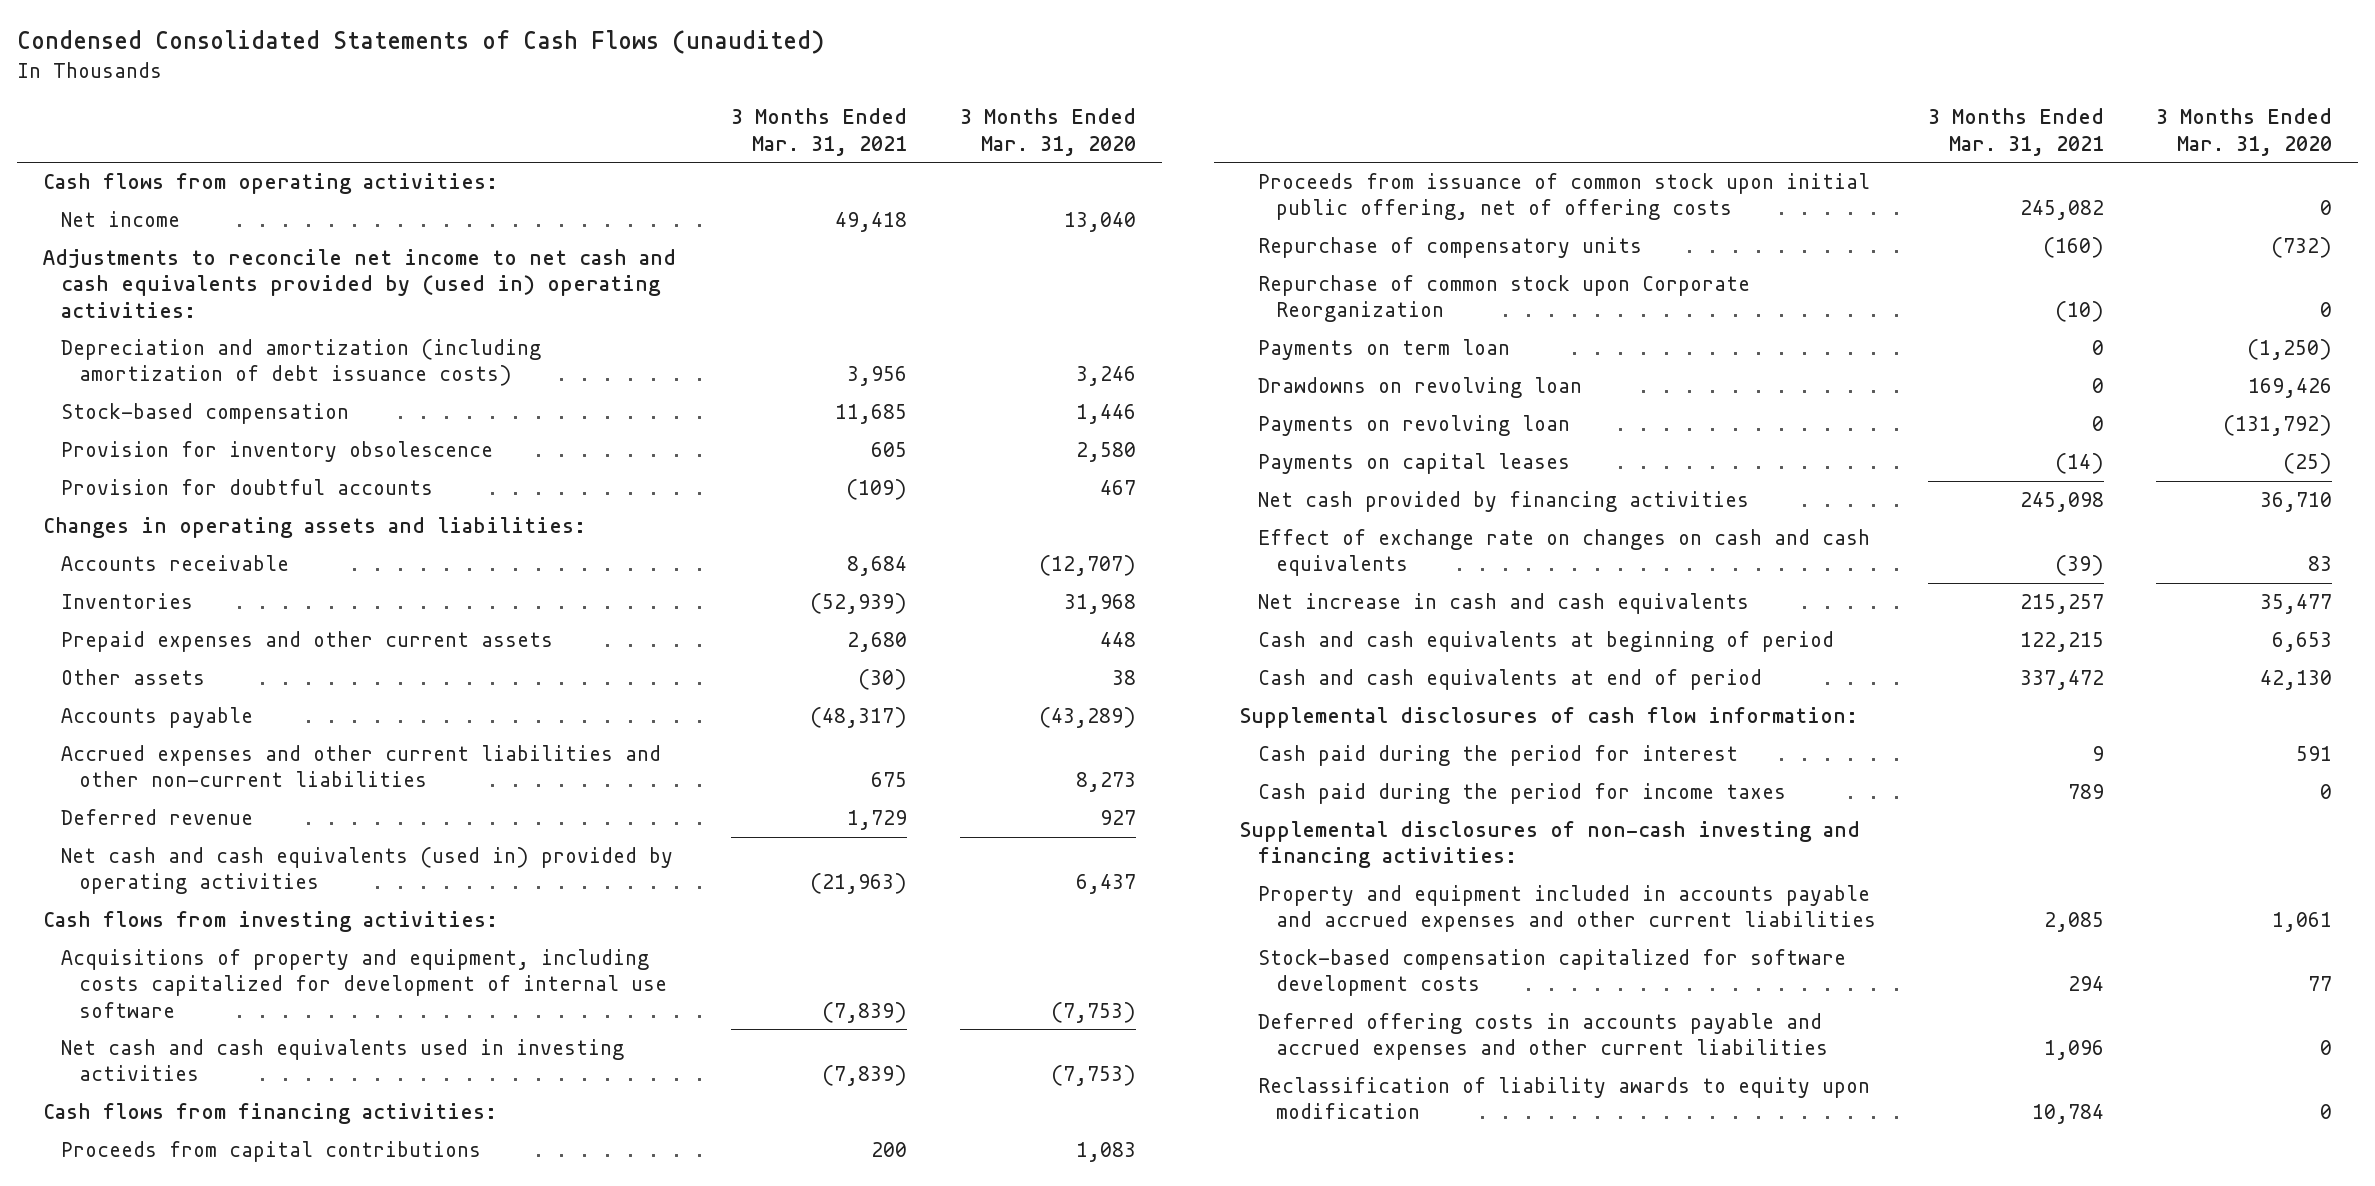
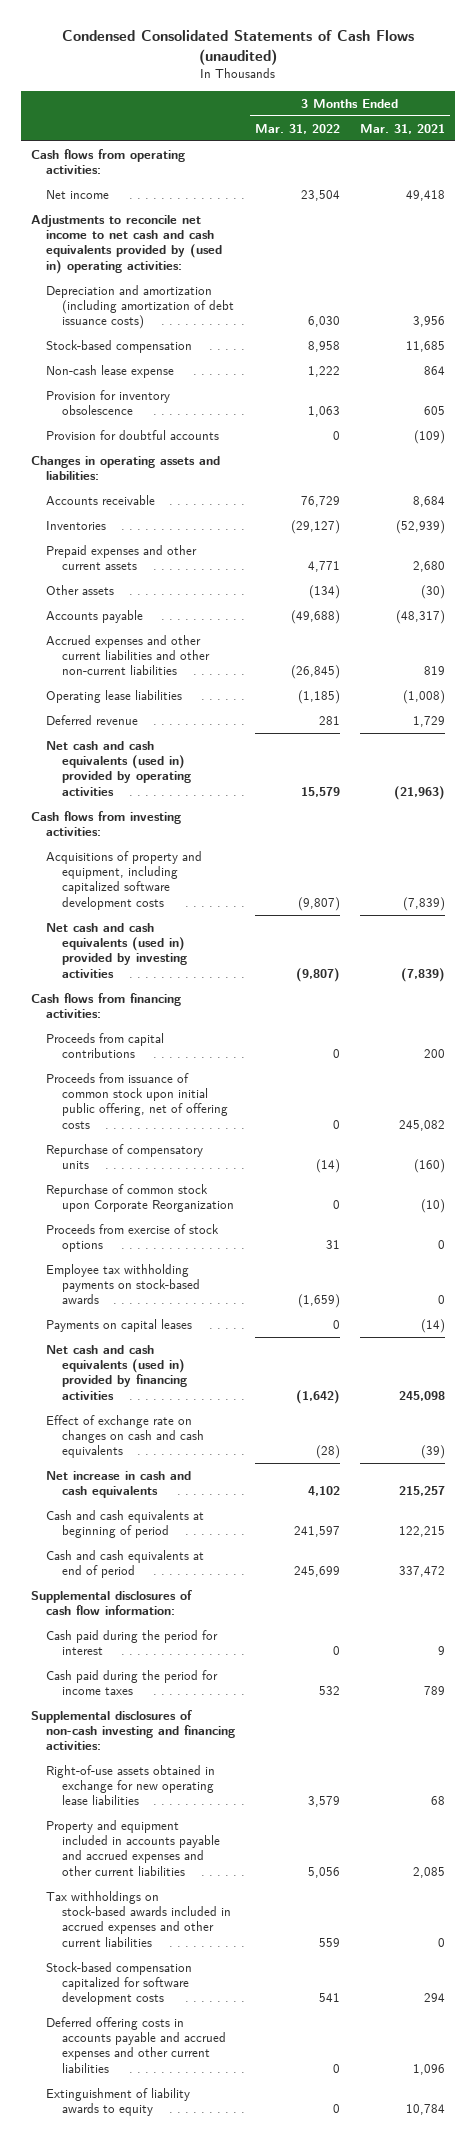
[959,108,1136,156] 3 Months Ended Mar. 31, 2020 -> none
none -> [255,123,341,134] Mar. 31, 2022
none -> [46,364,175,378] Non-cash lease expense
[871,772,908,788] 675 -> [424,666,446,676] 819
none -> [46,689,183,703] Operating lease liabilities
[61,949,668,1018] Acquisitions of property and equipment, including costs capitalized for development of internal use software -> [46,850,203,910] Acquisitions of property and equipment, including capitalized software development costs
[61,1039,625,1082] Net cash and cash equivalents used in investing activities -> [46,922,188,978] Net cash and cash equivalents (used in) provided by investing activities
[1257,339,1510,361] Payments on term loan -> none
[1257,377,1582,399] Drawdowns on revolving loan -> none
[1257,415,1570,437] Payments on revolving loan -> none
none -> [46,1223,220,1253] Proceeds from exercise of stock options
none -> [46,1263,201,1305] Employee tax withholding payments on stock-based awards
[1257,491,1749,513] Net cash provided by financing activities -> [46,1344,188,1400] Net cash and cash equivalents (used in) provided by financing activities
none -> [46,1764,216,1806] Right-of-use assets obtained in exchange for new operating lease liabilities
none -> [46,1890,232,1947] Tax withholdings on stock-based awards included in accrued expenses and other current liabilities
[1257,1077,1870,1120] Reclassification of liability awards to equity upon modification -> [46,2087,191,2117] Extinguishment of liability awards to equity

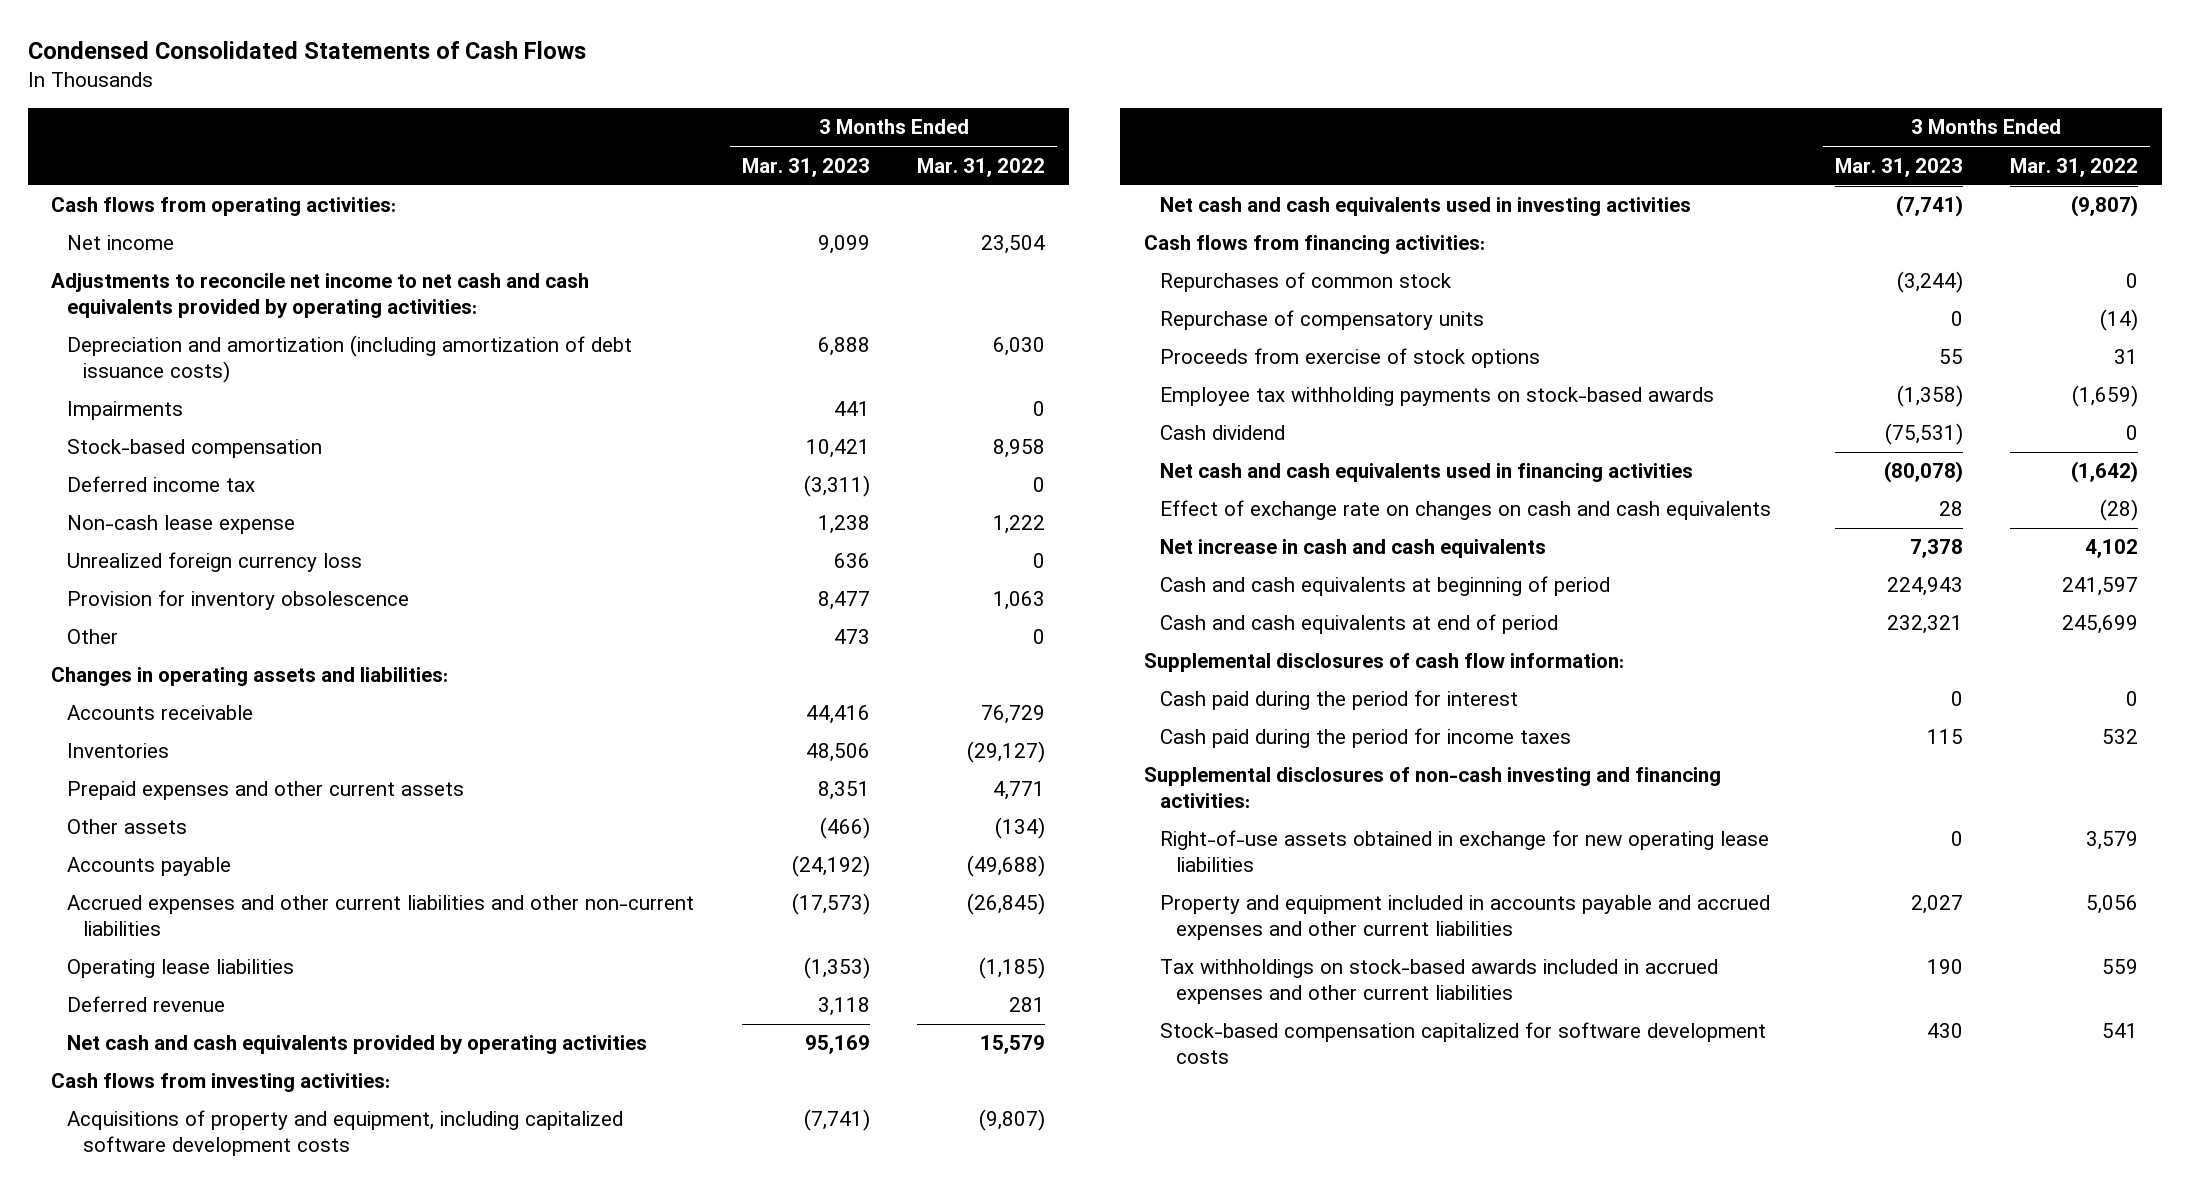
[61,29,414,65] Condensed Consolidated Statements of Cash Flows (unaudited) -> [27,41,586,60] Condensed Consolidated Statements of Cash Flows
[360,123,446,134] Mar. 31, 2021 -> none
none -> [741,157,870,177] Mar. 31, 2023
[30,214,223,274] Adjustments to reconcile net income to net cash and cash equivalents provided by (used in) operating activities: -> [51,273,590,319] Adjustments to reconcile net income to net cash and cash equivalents provided by operating activities:
none -> [67,401,184,421] Impairments
none -> [67,476,256,493] Deferred income tax
none -> [67,552,363,573] Unrealized foreign currency loss
[46,429,220,440] Provision for doubtful accounts -> none
none -> [67,629,119,645] Other
[46,740,192,796] Net cash and cash equivalents (used in) provided by operating activities -> [67,1035,648,1055] Net cash and cash equivalents provided by operating activities
[46,922,188,978] Net cash and cash equivalents (used in) provided by investing activities -> [1160,197,1692,217] Net cash and cash equivalents used in investing activities
[46,1032,165,1059] Proceeds from capital contributions -> none
[46,1072,229,1129] Proceeds from issuance of common stock upon initial public offering, net of offering costs -> none
none -> [1160,272,1452,293] Repurchases of common stock
[46,1183,235,1213] Repurchase of common stock upon Corporate Reorganization -> none
[46,1318,193,1332] Payments on capital leases -> none
none -> [1160,425,1286,441] Cash dividend
[46,1344,188,1400] Net cash and cash equivalents (used in) provided by financing activities -> [1160,463,1694,483] Net cash and cash equivalents used in financing activities
[46,2016,227,2073] Deferred offering costs in accounts payable and accrued expenses and other current liabilities -> none
[46,2087,191,2117] Extinguishment of liability awards to equity -> none

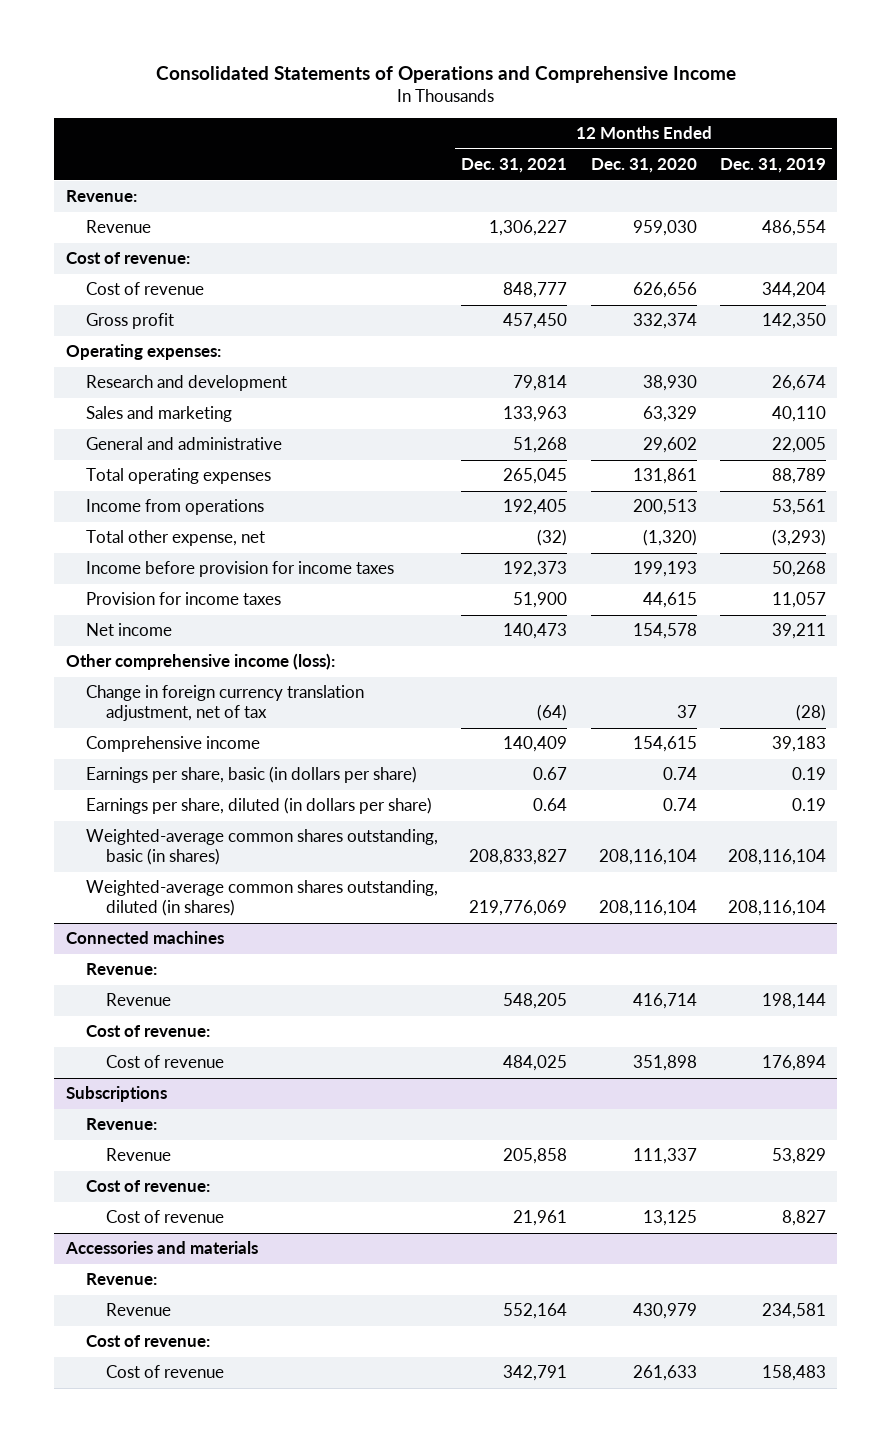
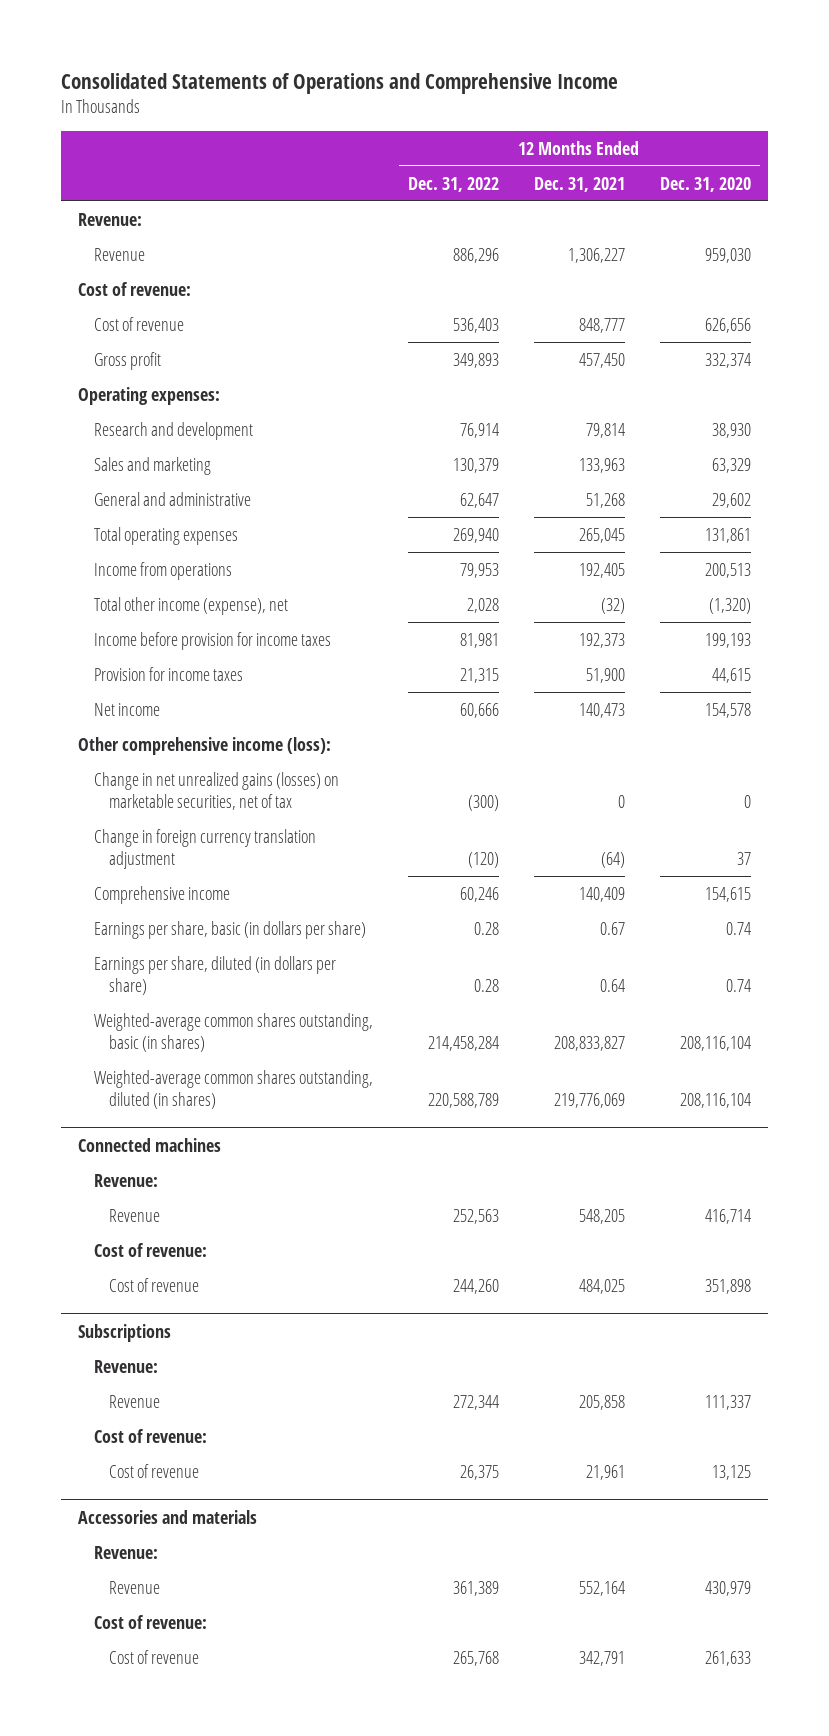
[719,158,826,174] Dec. 31, 2019 -> none
none -> [407,176,499,192] Dec. 31, 2022
[85,530,265,547] Total other expense, net -> [93,596,288,615] Total other income (expense), net
none -> [93,771,339,810] Change in net unrealized gains (losses) on marketable securities, net of tax
[85,685,364,722] Change in foreign currency translation adjustment, net of tax -> [93,828,316,869] Change in foreign currency translation adjustment

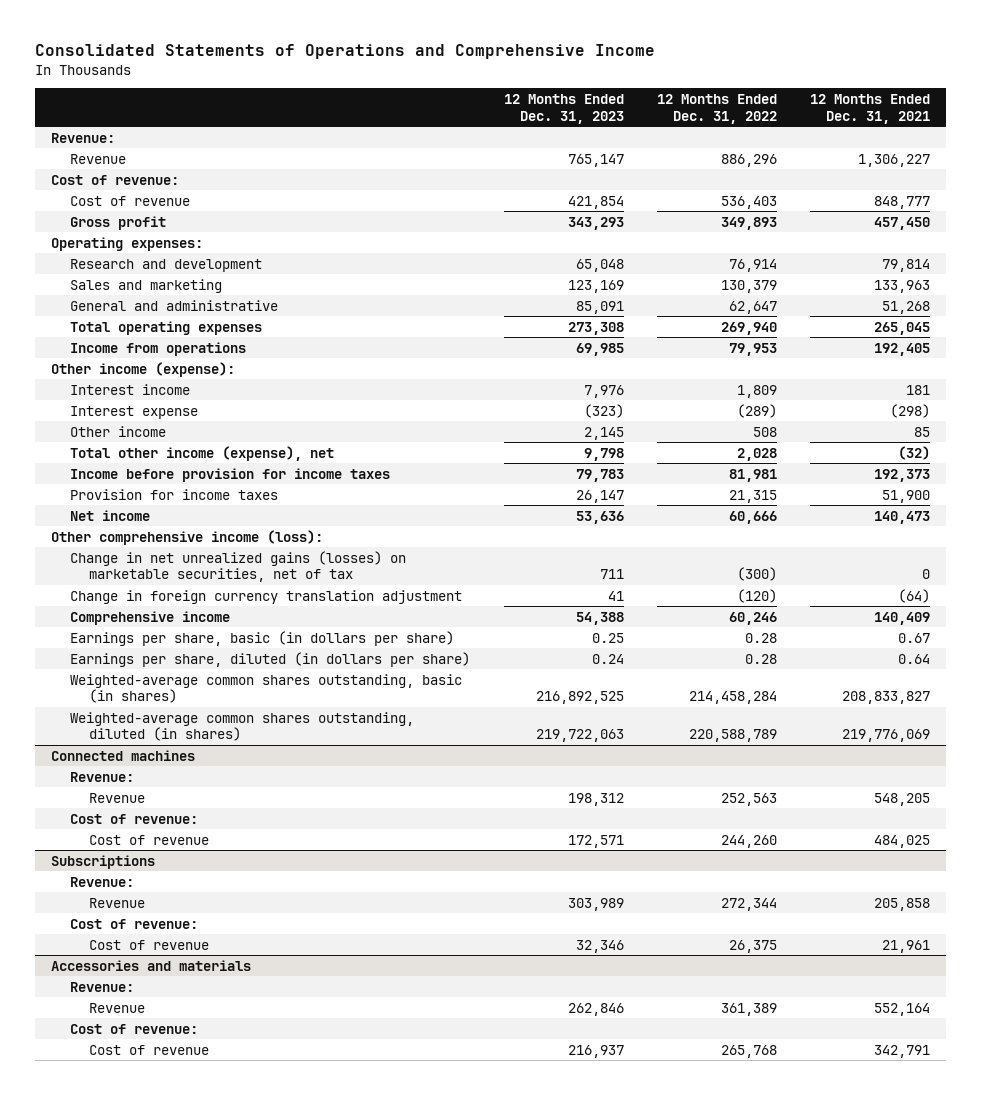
[659,176,751,192] Dec. 31, 2020 -> none
none -> [503,93,624,124] 12 Months Ended Dec. 31, 2023
none -> [51,361,236,377] Other income (expense):
none -> [70,383,191,395] Interest income
none -> [70,405,199,419] Interest expense
none -> [70,425,167,437] Other income

